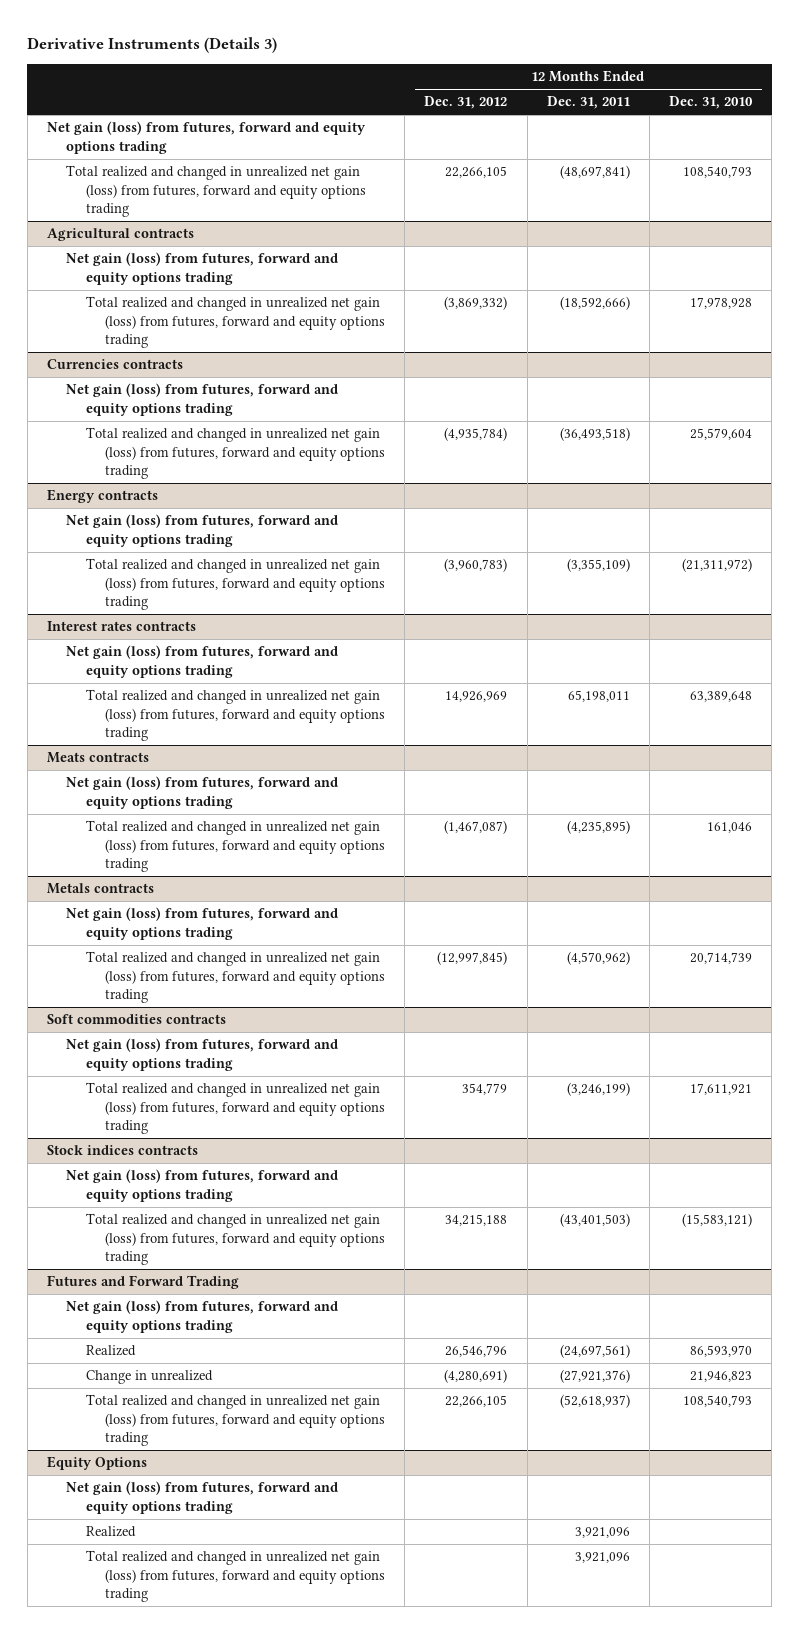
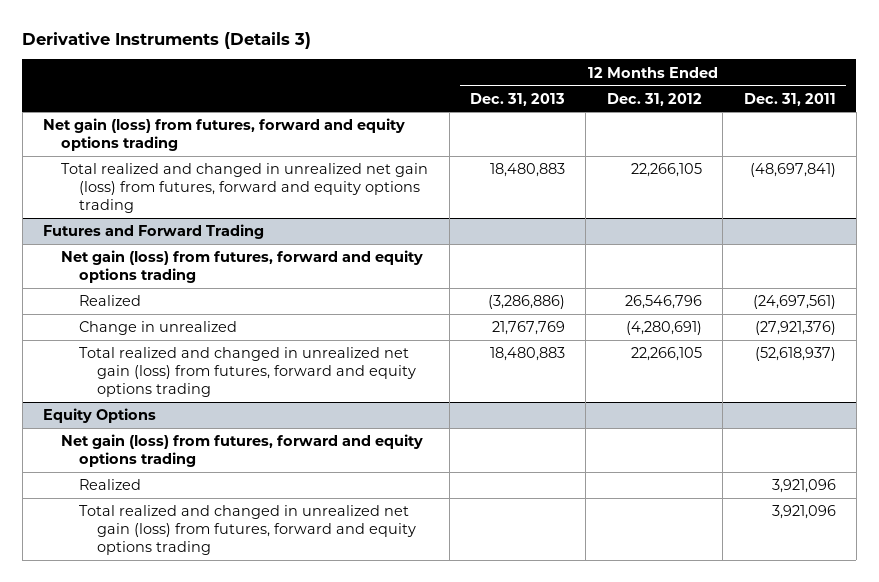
[669,96,754,110] Dec. 31, 2010 -> none
none -> [470,92,566,106] Dec. 31, 2013
[46,228,194,242] Agricultural contracts -> none
[66,252,339,285] Net gain (loss) from futures, forward and equity options trading -> none
[85,296,386,349] Total realized and changed in unrealized net gain (loss) from futures, forward and equity options trading -> none
[46,359,183,370] Currencies contracts -> none
[66,383,339,416] Net gain (loss) from futures, forward and equity options trading -> none
[85,427,386,480] Total realized and changed in unrealized net gain (loss) from futures, forward and equity options trading -> none
[46,489,158,504] Energy contracts -> none
[66,514,339,547] Net gain (loss) from futures, forward and equity options trading -> none
[85,558,386,611] Total realized and changed in unrealized net gain (loss) from futures, forward and equity options trading -> none
[46,621,196,632] Interest rates contracts -> none
[66,645,339,678] Net gain (loss) from futures, forward and equity options trading -> none
[85,689,386,742] Total realized and changed in unrealized net gain (loss) from futures, forward and equity options trading -> none
[46,752,149,764] Meats contracts -> none
[66,776,339,809] Net gain (loss) from futures, forward and equity options trading -> none
[85,820,386,873] Total realized and changed in unrealized net gain (loss) from futures, forward and equity options trading -> none
[46,883,154,895] Metals contracts -> none
[66,907,339,940] Net gain (loss) from futures, forward and equity options trading -> none
[85,951,386,1004] Total realized and changed in unrealized net gain (loss) from futures, forward and equity options trading -> none
[46,1014,226,1025] Soft commodities contracts -> none
[66,1038,339,1071] Net gain (loss) from futures, forward and equity options trading -> none
[85,1082,386,1135] Total realized and changed in unrealized net gain (loss) from futures, forward and equity options trading -> none
[46,1145,198,1156] Stock indices contracts -> none
[66,1169,339,1202] Net gain (loss) from futures, forward and equity options trading -> none
[85,1213,386,1266] Total realized and changed in unrealized net gain (loss) from futures, forward and equity options trading -> none

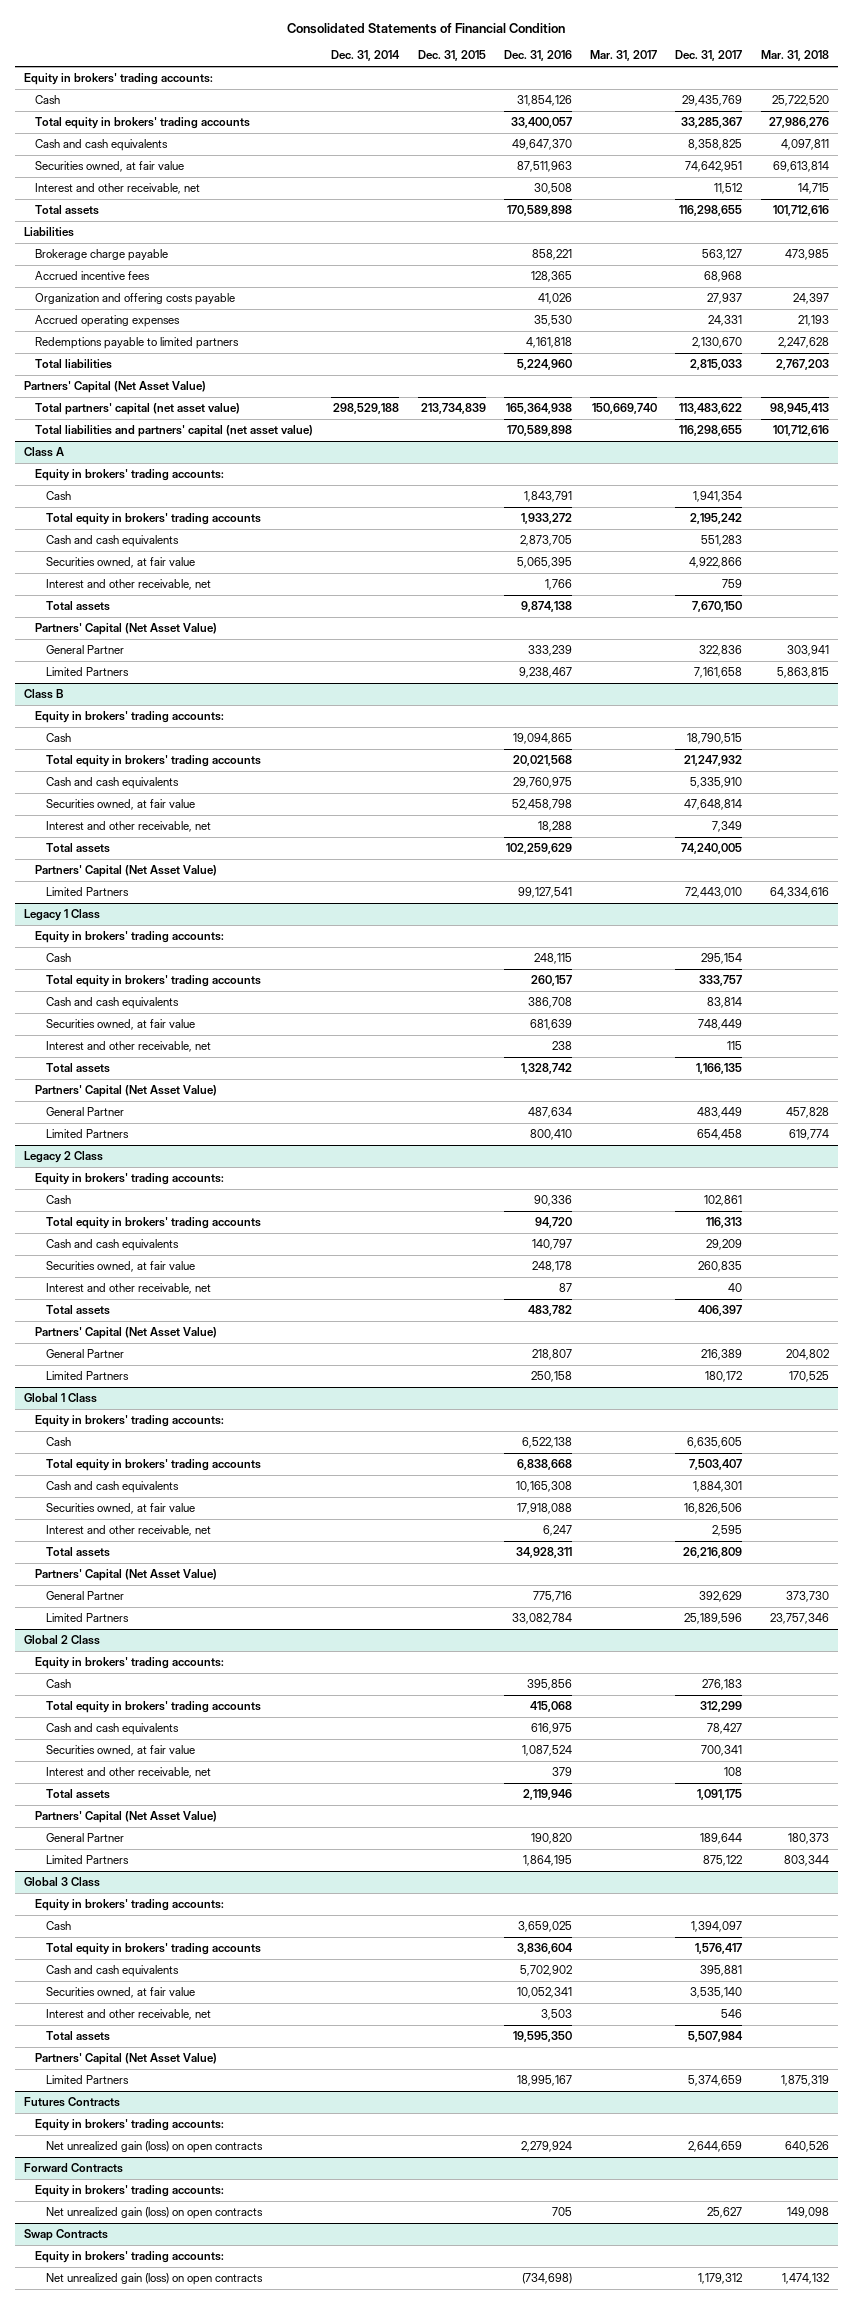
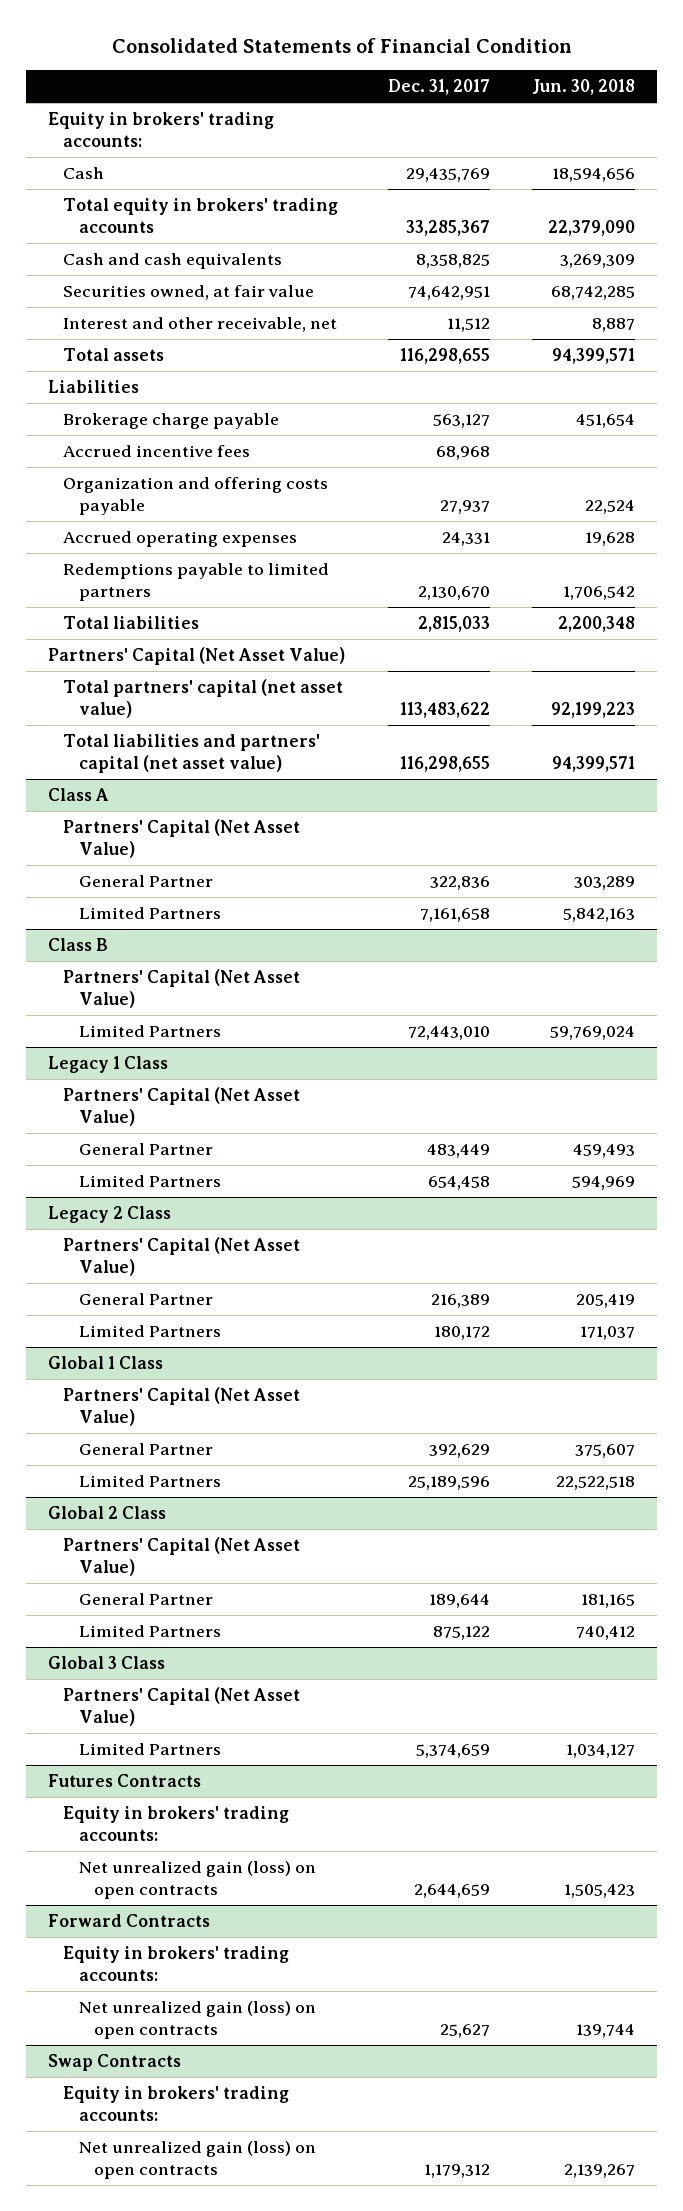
[331,50,401,62] Dec. 31, 2014 -> none
[417,50,486,62] Dec. 31, 2015 -> none
[503,50,572,62] Dec. 31, 2016 -> none
[590,50,658,62] Mar. 31, 2017 -> none
[760,50,829,62] Mar. 31, 2018 -> none
none -> [532,79,636,96] Jun. 30, 2018
[35,469,225,482] Equity in brokers' trading accounts: -> none
[46,491,72,501] Cash -> none
[46,513,262,526] Total equity in brokers' trading accounts -> none
[46,535,180,548] Cash and cash equivalents -> none
[46,557,196,569] Securities owned, at fair value -> none
[46,579,212,591] Interest and other receivable, net -> none
[46,601,111,612] Total assets -> none
[35,711,225,724] Equity in brokers' trading accounts: -> none
[46,733,72,743] Cash -> none
[46,755,262,768] Total equity in brokers' trading accounts -> none
[46,777,180,790] Cash and cash equivalents -> none
[46,799,196,811] Securities owned, at fair value -> none
[46,821,212,833] Interest and other receivable, net -> none
[46,843,111,854] Total assets -> none
[35,931,225,944] Equity in brokers' trading accounts: -> none
[46,953,72,963] Cash -> none
[46,975,262,988] Total equity in brokers' trading accounts -> none
[46,997,180,1010] Cash and cash equivalents -> none
[46,1019,196,1031] Securities owned, at fair value -> none
[46,1041,212,1053] Interest and other receivable, net -> none
[46,1063,111,1074] Total assets -> none
[35,1173,225,1186] Equity in brokers' trading accounts: -> none
[46,1195,72,1205] Cash -> none
[46,1217,262,1230] Total equity in brokers' trading accounts -> none
[46,1239,180,1252] Cash and cash equivalents -> none
[46,1261,196,1273] Securities owned, at fair value -> none
[46,1283,212,1295] Interest and other receivable, net -> none
[46,1305,111,1316] Total assets -> none
[35,1415,225,1428] Equity in brokers' trading accounts: -> none
[46,1437,72,1447] Cash -> none
[46,1459,262,1472] Total equity in brokers' trading accounts -> none
[46,1481,180,1494] Cash and cash equivalents -> none
[46,1503,196,1515] Securities owned, at fair value -> none
[46,1525,212,1537] Interest and other receivable, net -> none
[46,1547,111,1558] Total assets -> none
[35,1657,225,1670] Equity in brokers' trading accounts: -> none
[46,1679,72,1689] Cash -> none
[46,1701,262,1714] Total equity in brokers' trading accounts -> none
[46,1723,180,1736] Cash and cash equivalents -> none
[46,1745,196,1757] Securities owned, at fair value -> none
[46,1767,212,1779] Interest and other receivable, net -> none
[46,1789,111,1800] Total assets -> none
[35,1899,225,1912] Equity in brokers' trading accounts: -> none
[46,1921,72,1931] Cash -> none
[46,1943,262,1956] Total equity in brokers' trading accounts -> none
[46,1965,180,1978] Cash and cash equivalents -> none
[46,1987,196,1999] Securities owned, at fair value -> none
[46,2009,212,2021] Interest and other receivable, net -> none
[46,2031,111,2042] Total assets -> none

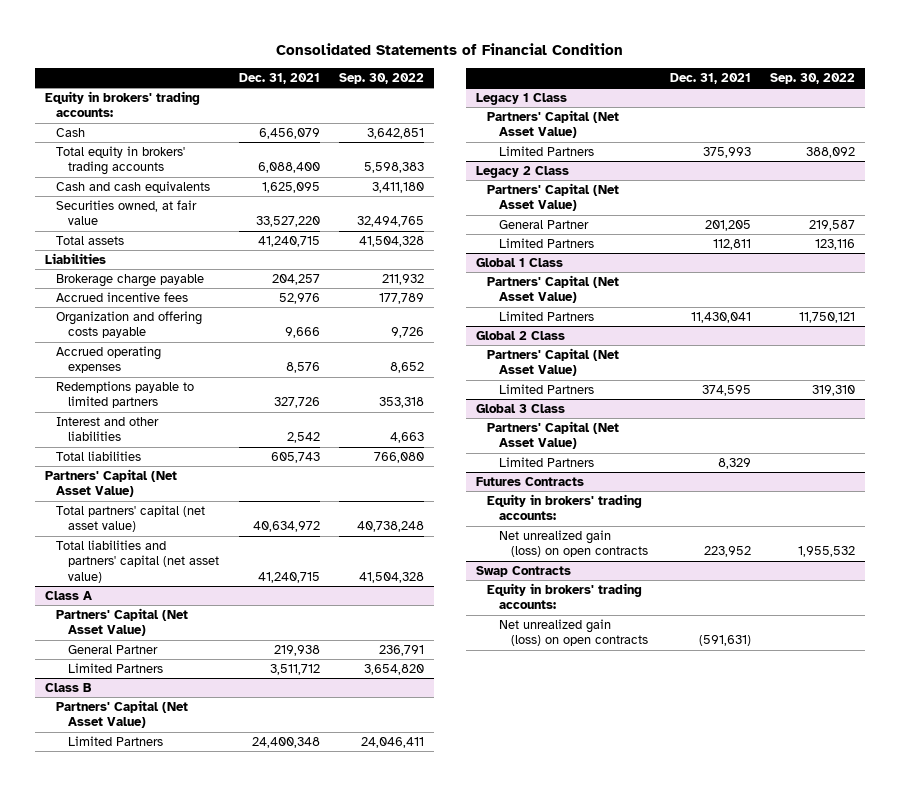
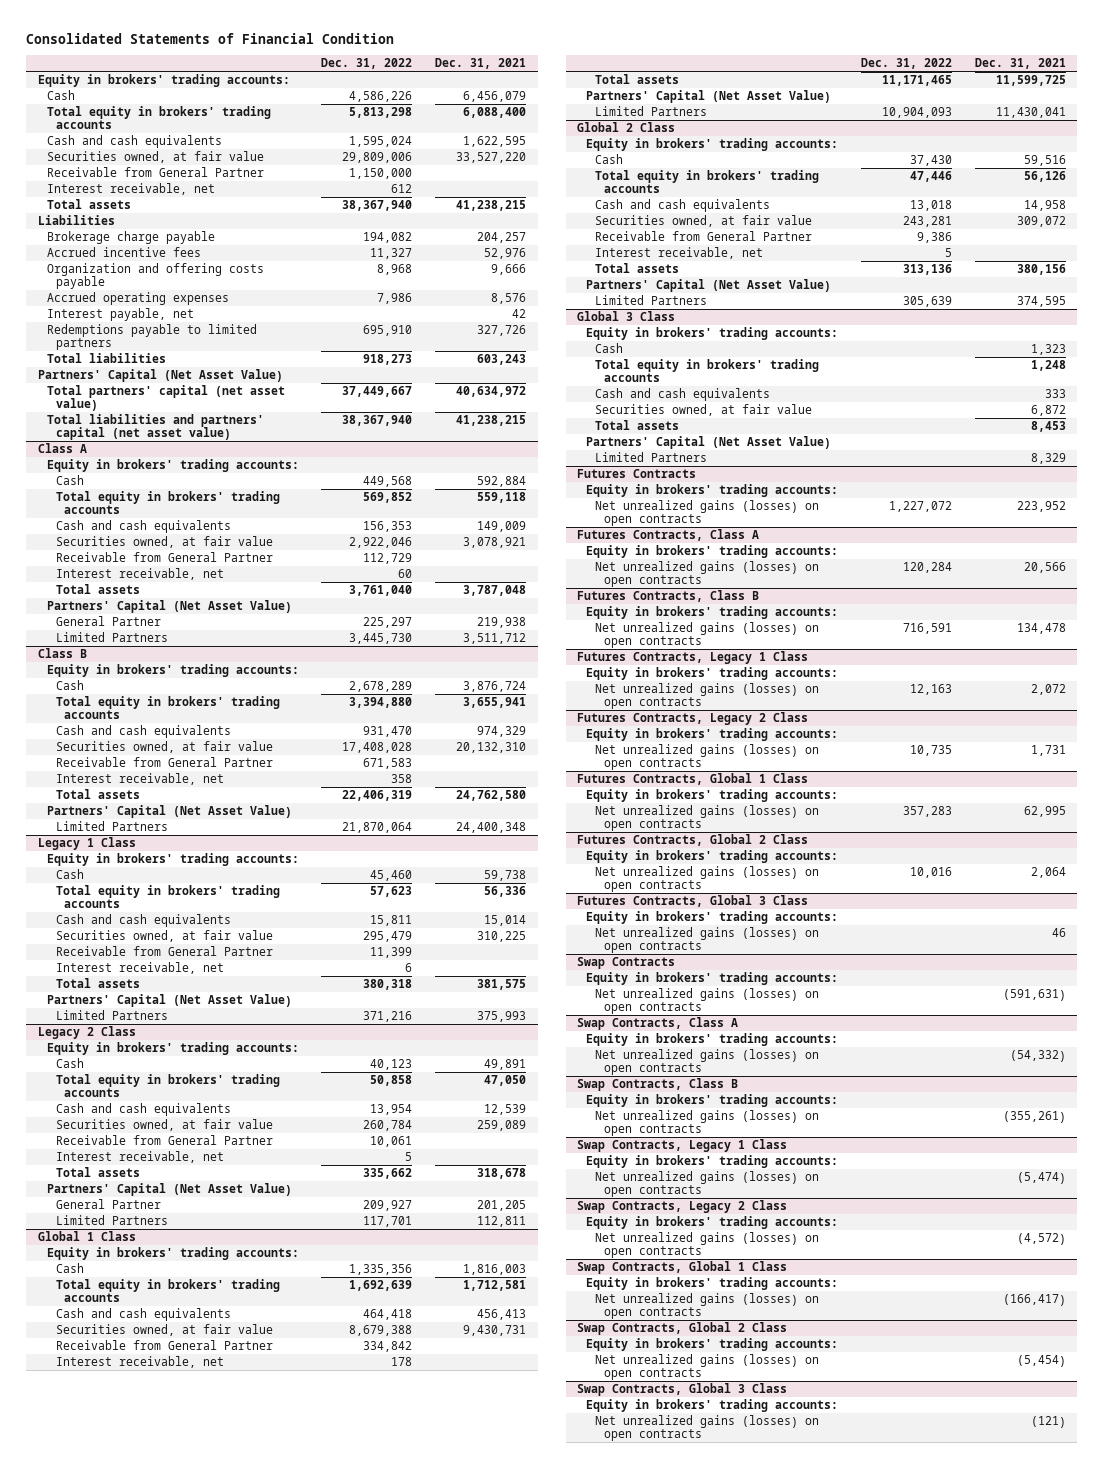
[338,72,424,84] Sep. 30, 2022 -> none
none -> [321,58,413,70] Dec. 31, 2022
[261,182,320,194] 1,625,095 -> [463,136,527,148] 1,622,595
none -> [46,167,264,178] Receivable from General Partner
none -> [46,183,215,196] Interest receivable, net
[257,236,320,248] 41,240,715 -> [456,200,527,212] 41,238,215
none -> [46,308,194,322] Interest payable, net
[56,417,160,442] Interest and other liabilities -> none
[270,452,320,464] 605,743 -> [477,354,527,366] 603,243
[257,571,320,583] 41,240,715 -> [456,415,527,427] 41,238,215
none -> [46,459,299,473] Equity in brokers' trading accounts:
none -> [55,475,84,486] Cash
none -> [55,491,280,515] Total equity in brokers' trading accounts
none -> [55,520,231,534] Cash and cash equivalents
none -> [55,536,273,549] Securities owned, at fair value
none -> [55,552,273,563] Receivable from General Partner
none -> [55,568,224,581] Interest receivable, net
none -> [55,584,140,595] Total assets
none -> [46,664,299,678] Equity in brokers' trading accounts:
none -> [55,680,84,691] Cash
none -> [55,696,280,720] Total equity in brokers' trading accounts
none -> [55,725,231,739] Cash and cash equivalents
none -> [55,741,273,754] Securities owned, at fair value
none -> [55,757,273,768] Receivable from General Partner
none -> [55,773,224,786] Interest receivable, net
none -> [55,789,140,800] Total assets
none -> [46,853,299,867] Equity in brokers' trading accounts:
none -> [55,869,84,880] Cash
none -> [55,885,280,909] Total equity in brokers' trading accounts
none -> [55,914,231,928] Cash and cash equivalents
none -> [55,930,273,943] Securities owned, at fair value
none -> [55,946,273,957] Receivable from General Partner
none -> [55,962,224,975] Interest receivable, net
none -> [55,978,140,989] Total assets
none -> [46,1042,299,1056] Equity in brokers' trading accounts:
none -> [55,1058,84,1069] Cash
none -> [55,1074,280,1098] Total equity in brokers' trading accounts
none -> [55,1103,231,1117] Cash and cash equivalents
none -> [55,1119,273,1132] Securities owned, at fair value
none -> [55,1135,273,1146] Receivable from General Partner
none -> [55,1151,224,1164] Interest receivable, net
none -> [55,1167,140,1178] Total assets
none -> [46,1247,299,1261] Equity in brokers' trading accounts:
none -> [55,1263,84,1274] Cash
none -> [55,1279,280,1303] Total equity in brokers' trading accounts
none -> [55,1308,231,1322] Cash and cash equivalents
none -> [55,1324,273,1337] Securities owned, at fair value
none -> [55,1340,273,1351] Receivable from General Partner
none -> [55,1356,224,1369] Interest receivable, net
none -> [595,74,680,85] Total assets
none -> [586,138,839,152] Equity in brokers' trading accounts:
none -> [595,154,624,165] Cash
none -> [595,170,820,194] Total equity in brokers' trading accounts
none -> [595,199,771,213] Cash and cash equivalents
none -> [595,215,813,228] Securities owned, at fair value
none -> [595,231,813,242] Receivable from General Partner
none -> [595,247,764,260] Interest receivable, net
none -> [595,263,680,274] Total assets
none -> [586,327,839,341] Equity in brokers' trading accounts:
none -> [595,343,624,354] Cash
none -> [595,359,820,383] Total equity in brokers' trading accounts
none -> [595,388,771,402] Cash and cash equivalents
none -> [595,404,813,417] Securities owned, at fair value
none -> [595,420,680,431] Total assets
[499,530,649,558] Net unrealized gain (loss) on open contracts -> [595,500,820,527] Net unrealized gains (losses) on open contracts
none -> [577,529,760,542] Futures Contracts, Class A
none -> [586,545,839,559] Equity in brokers' trading accounts:
none -> [595,561,820,588] Net unrealized gains (losses) on open contracts
none -> [577,590,760,603] Futures Contracts, Class B
none -> [586,606,839,620] Equity in brokers' trading accounts:
none -> [595,622,820,649] Net unrealized gains (losses) on open contracts
none -> [577,651,809,665] Futures Contracts, Legacy 1 Class
none -> [586,667,839,681] Equity in brokers' trading accounts:
none -> [595,683,820,710] Net unrealized gains (losses) on open contracts
none -> [577,712,809,726] Futures Contracts, Legacy 2 Class
none -> [586,728,839,742] Equity in brokers' trading accounts:
none -> [595,744,820,771] Net unrealized gains (losses) on open contracts
none -> [577,773,809,786] Futures Contracts, Global 1 Class
none -> [586,789,839,803] Equity in brokers' trading accounts:
none -> [595,805,820,832] Net unrealized gains (losses) on open contracts
none -> [577,834,809,847] Futures Contracts, Global 2 Class
none -> [586,850,839,864] Equity in brokers' trading accounts:
none -> [595,866,820,893] Net unrealized gains (losses) on open contracts
none -> [577,895,809,908] Futures Contracts, Global 3 Class
none -> [586,911,839,925] Equity in brokers' trading accounts:
none -> [595,927,820,954] Net unrealized gains (losses) on open contracts
[499,619,649,647] Net unrealized gain (loss) on open contracts -> [595,988,820,1015] Net unrealized gains (losses) on open contracts
none -> [577,1017,739,1031] Swap Contracts, Class A
none -> [586,1033,839,1047] Equity in brokers' trading accounts:
none -> [595,1049,820,1076] Net unrealized gains (losses) on open contracts
none -> [577,1078,739,1092] Swap Contracts, Class B
none -> [586,1094,839,1108] Equity in brokers' trading accounts:
none -> [595,1110,820,1137] Net unrealized gains (losses) on open contracts
none -> [577,1139,788,1153] Swap Contracts, Legacy 1 Class
none -> [586,1155,839,1169] Equity in brokers' trading accounts:
none -> [595,1171,820,1198] Net unrealized gains (losses) on open contracts
none -> [577,1200,788,1214] Swap Contracts, Legacy 2 Class
none -> [586,1216,839,1230] Equity in brokers' trading accounts:
none -> [595,1232,820,1259] Net unrealized gains (losses) on open contracts
none -> [577,1261,788,1275] Swap Contracts, Global 1 Class
none -> [586,1277,839,1291] Equity in brokers' trading accounts:
none -> [595,1293,820,1320] Net unrealized gains (losses) on open contracts
none -> [577,1322,788,1336] Swap Contracts, Global 2 Class
none -> [586,1338,839,1352] Equity in brokers' trading accounts:
none -> [595,1354,820,1381] Net unrealized gains (losses) on open contracts
none -> [577,1383,788,1397] Swap Contracts, Global 3 Class
none -> [586,1399,839,1413] Equity in brokers' trading accounts:
none -> [595,1415,820,1442] Net unrealized gains (losses) on open contracts

